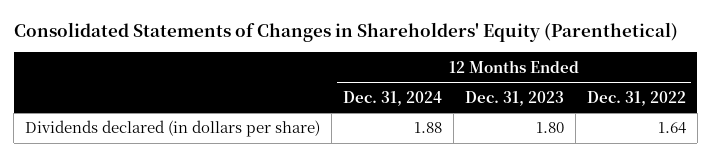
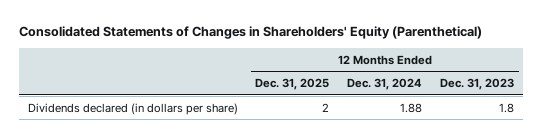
[586,90,686,106] Dec. 31, 2022 -> none
none -> [255,77,330,90] Dec. 31, 2025
[535,122,564,134] 1.80 -> [499,102,515,113] 1.8

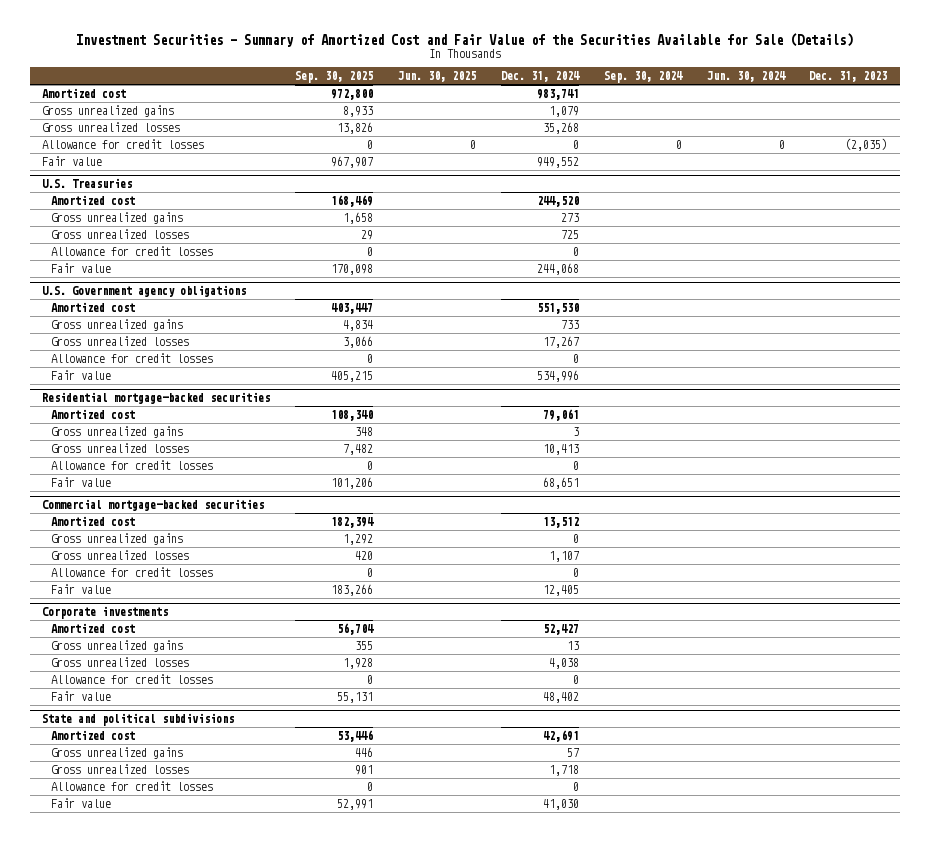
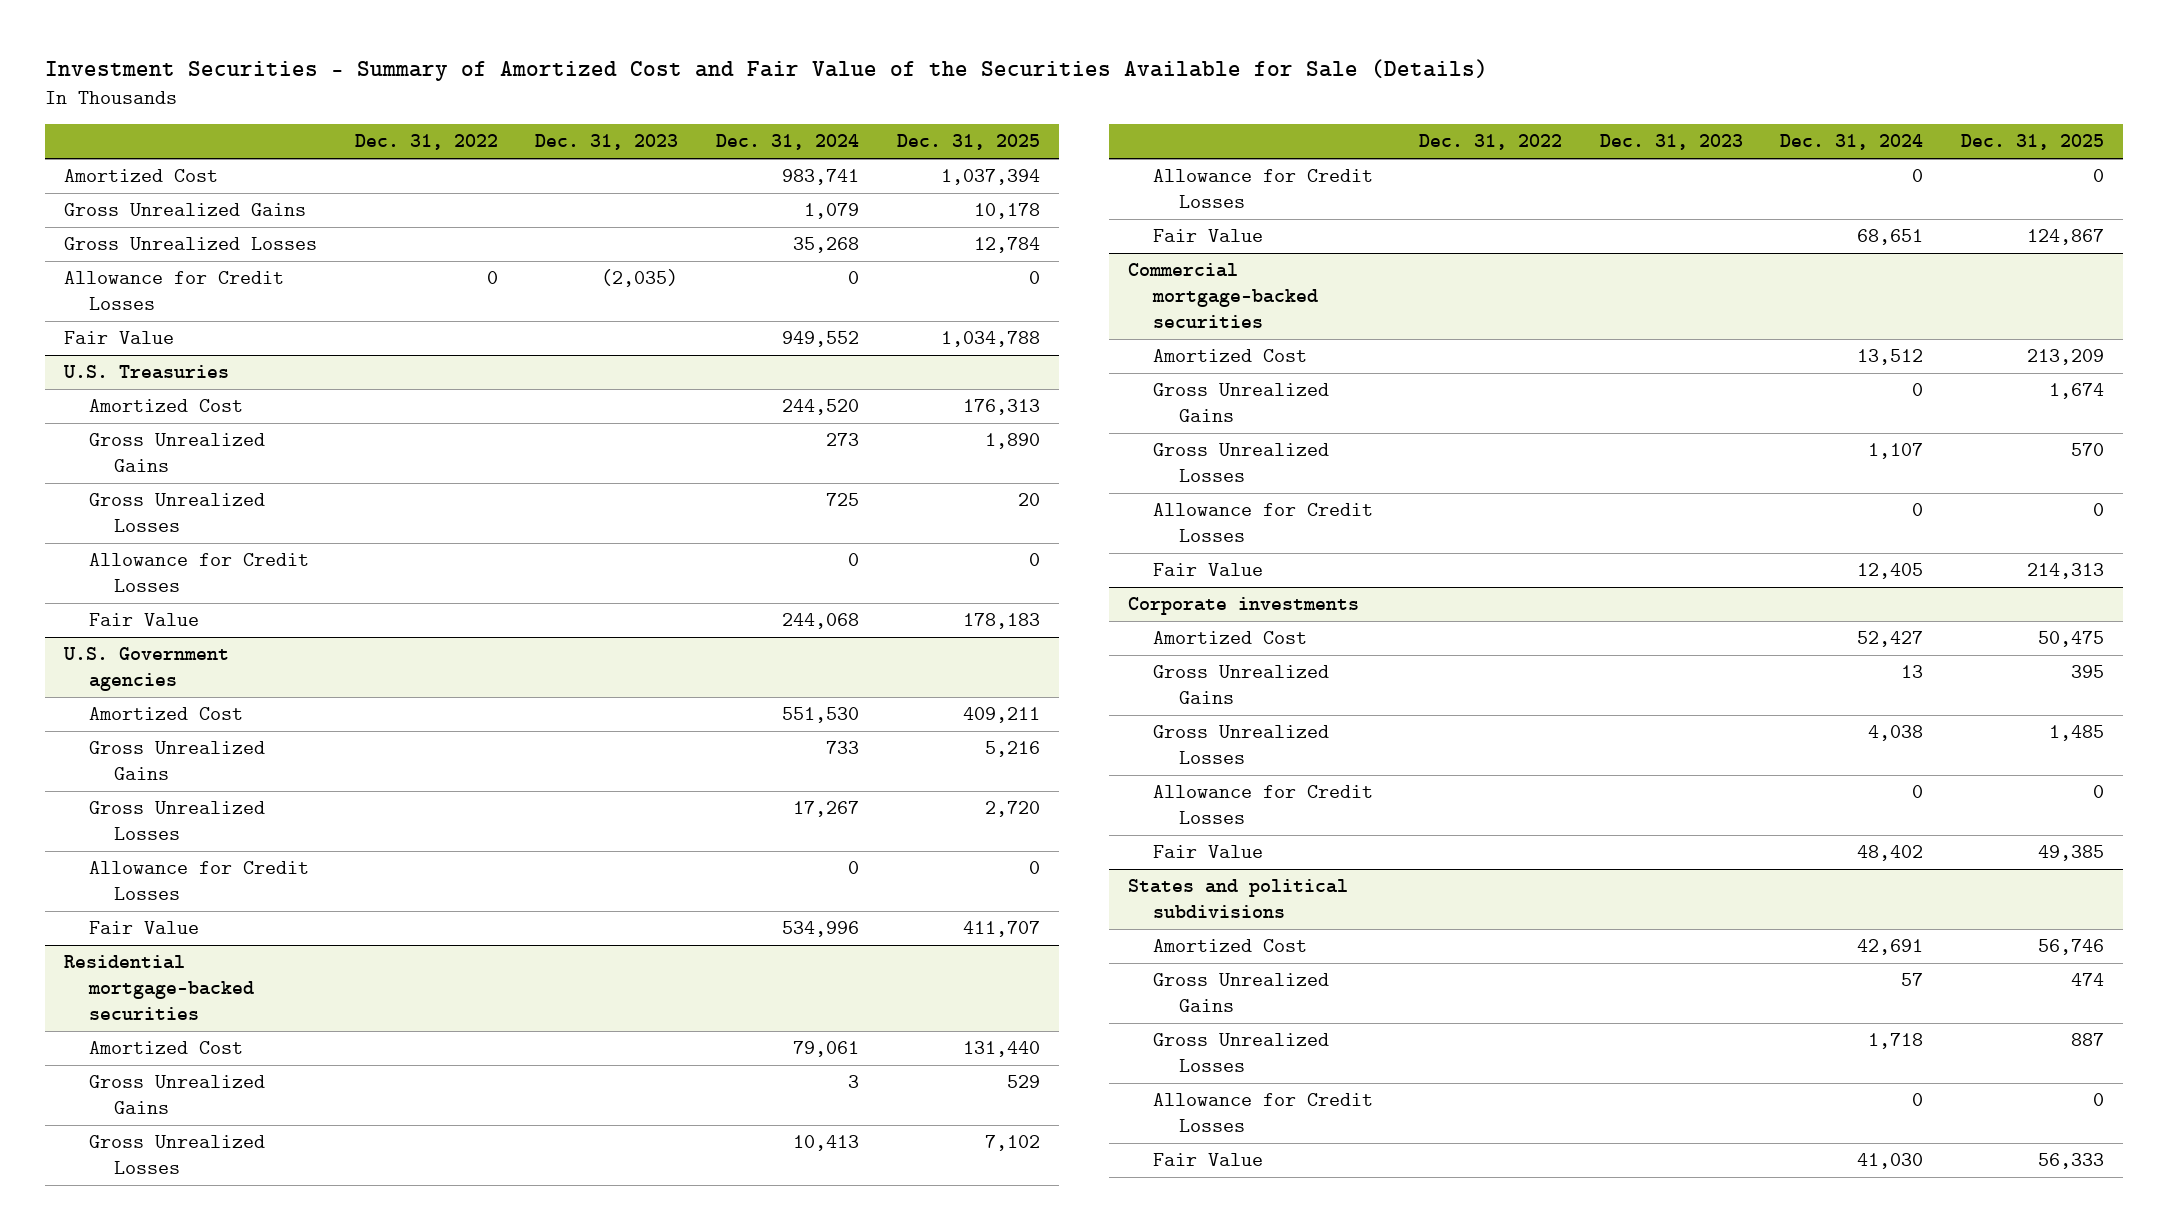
[295,71,374,84] Sep. 30, 2025 -> none
[397,71,476,83] Jun. 30, 2025 -> none
[603,71,683,84] Sep. 30, 2024 -> none
[706,71,786,83] Jun. 30, 2024 -> none
none -> [354,134,498,151] Dec. 31, 2022
none -> [896,134,1040,151] Dec. 31, 2025
[42,87,127,98] Amortized cost -> [63,169,218,183] Amortized Cost
[42,104,175,117] Gross unrealized gains -> [63,203,306,217] Gross Unrealized Gains
[42,121,181,132] Gross unrealized losses -> [63,237,317,251] Gross Unrealized Losses
[42,138,205,149] Allowance for credit losses -> [63,271,284,311] Allowance for Credit Losses
[42,155,103,166] Fair value -> [63,331,174,345] Fair Value
[50,194,135,205] Amortized cost -> [89,399,244,413] Amortized Cost
[50,211,183,224] Gross unrealized gains -> [89,433,266,473] Gross Unrealized Gains
[50,228,189,239] Gross unrealized losses -> [89,493,266,533] Gross Unrealized Losses
[50,245,213,256] Allowance for credit losses -> [89,553,310,593] Allowance for Credit Losses
[50,262,111,273] Fair value -> [89,613,200,627] Fair Value
[42,285,247,298] U.S. Government agency obligations -> [62,647,229,692] U.S. Government agencies
[50,301,135,312] Amortized cost -> [89,707,244,721] Amortized Cost
[50,318,183,331] Gross unrealized gains -> [89,741,266,781] Gross Unrealized Gains
[50,335,189,346] Gross unrealized losses -> [89,801,266,841] Gross Unrealized Losses
[50,352,213,363] Allowance for credit losses -> [89,861,310,901] Allowance for Credit Losses
[50,369,111,380] Fair value -> [89,921,200,935] Fair Value
[50,408,135,419] Amortized cost -> [89,1041,244,1055] Amortized Cost
[50,425,183,438] Gross unrealized gains -> [89,1075,266,1115] Gross Unrealized Gains
[50,442,189,453] Gross unrealized losses -> [89,1135,266,1175] Gross Unrealized Losses
[50,459,213,470] Allowance for credit losses -> [1153,169,1374,209] Allowance for Credit Losses
[50,476,111,487] Fair value -> [1153,229,1264,243] Fair Value
[50,515,135,526] Amortized cost -> [1153,349,1308,363] Amortized Cost
[50,532,183,545] Gross unrealized gains -> [1153,383,1330,423] Gross Unrealized Gains
[50,549,189,560] Gross unrealized losses -> [1153,443,1330,483] Gross Unrealized Losses
[50,566,213,577] Allowance for credit losses -> [1153,503,1374,543] Allowance for Credit Losses
[50,583,111,594] Fair value -> [1153,563,1264,577] Fair Value
[50,622,135,633] Amortized cost -> [1153,631,1308,645] Amortized Cost
[50,639,183,652] Gross unrealized gains -> [1153,665,1330,705] Gross Unrealized Gains
[50,656,189,667] Gross unrealized losses -> [1153,725,1330,765] Gross Unrealized Losses
[50,673,213,684] Allowance for credit losses -> [1153,785,1374,825] Allowance for Credit Losses
[50,690,111,701] Fair value -> [1153,845,1264,859] Fair Value
[42,713,235,727] State and political subdivisions -> [1128,879,1349,919] States and political subdivisions
[50,729,135,740] Amortized cost -> [1153,939,1308,953] Amortized Cost
[50,746,183,759] Gross unrealized gains -> [1153,973,1330,1013] Gross Unrealized Gains
[50,763,189,774] Gross unrealized losses -> [1153,1033,1330,1073] Gross Unrealized Losses
[50,780,213,791] Allowance for credit losses -> [1153,1093,1374,1133] Allowance for Credit Losses
[50,797,111,808] Fair value -> [1153,1153,1264,1167] Fair Value

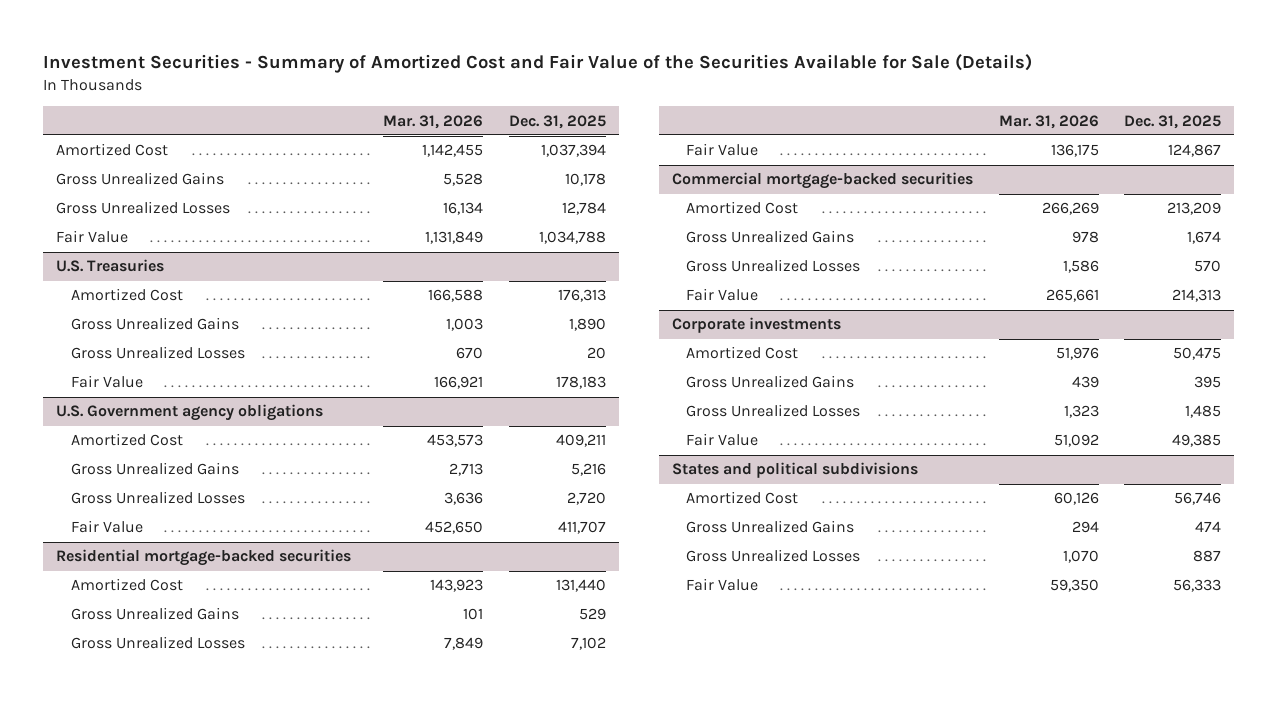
[354,134,498,151] Dec. 31, 2022 -> none
[535,134,679,151] Dec. 31, 2023 -> none
[715,134,859,151] Dec. 31, 2024 -> none
none -> [383,114,484,129] Mar. 31, 2026
[63,271,284,311] Allowance for Credit Losses -> none
[89,553,310,593] Allowance for Credit Losses -> none
[62,647,229,692] U.S. Government agencies -> [56,404,324,422] U.S. Government agency obligations
[89,861,310,901] Allowance for Credit Losses -> none
[1153,169,1374,209] Allowance for Credit Losses -> none
[1153,503,1374,543] Allowance for Credit Losses -> none
[1153,785,1374,825] Allowance for Credit Losses -> none
[1153,1093,1374,1133] Allowance for Credit Losses -> none

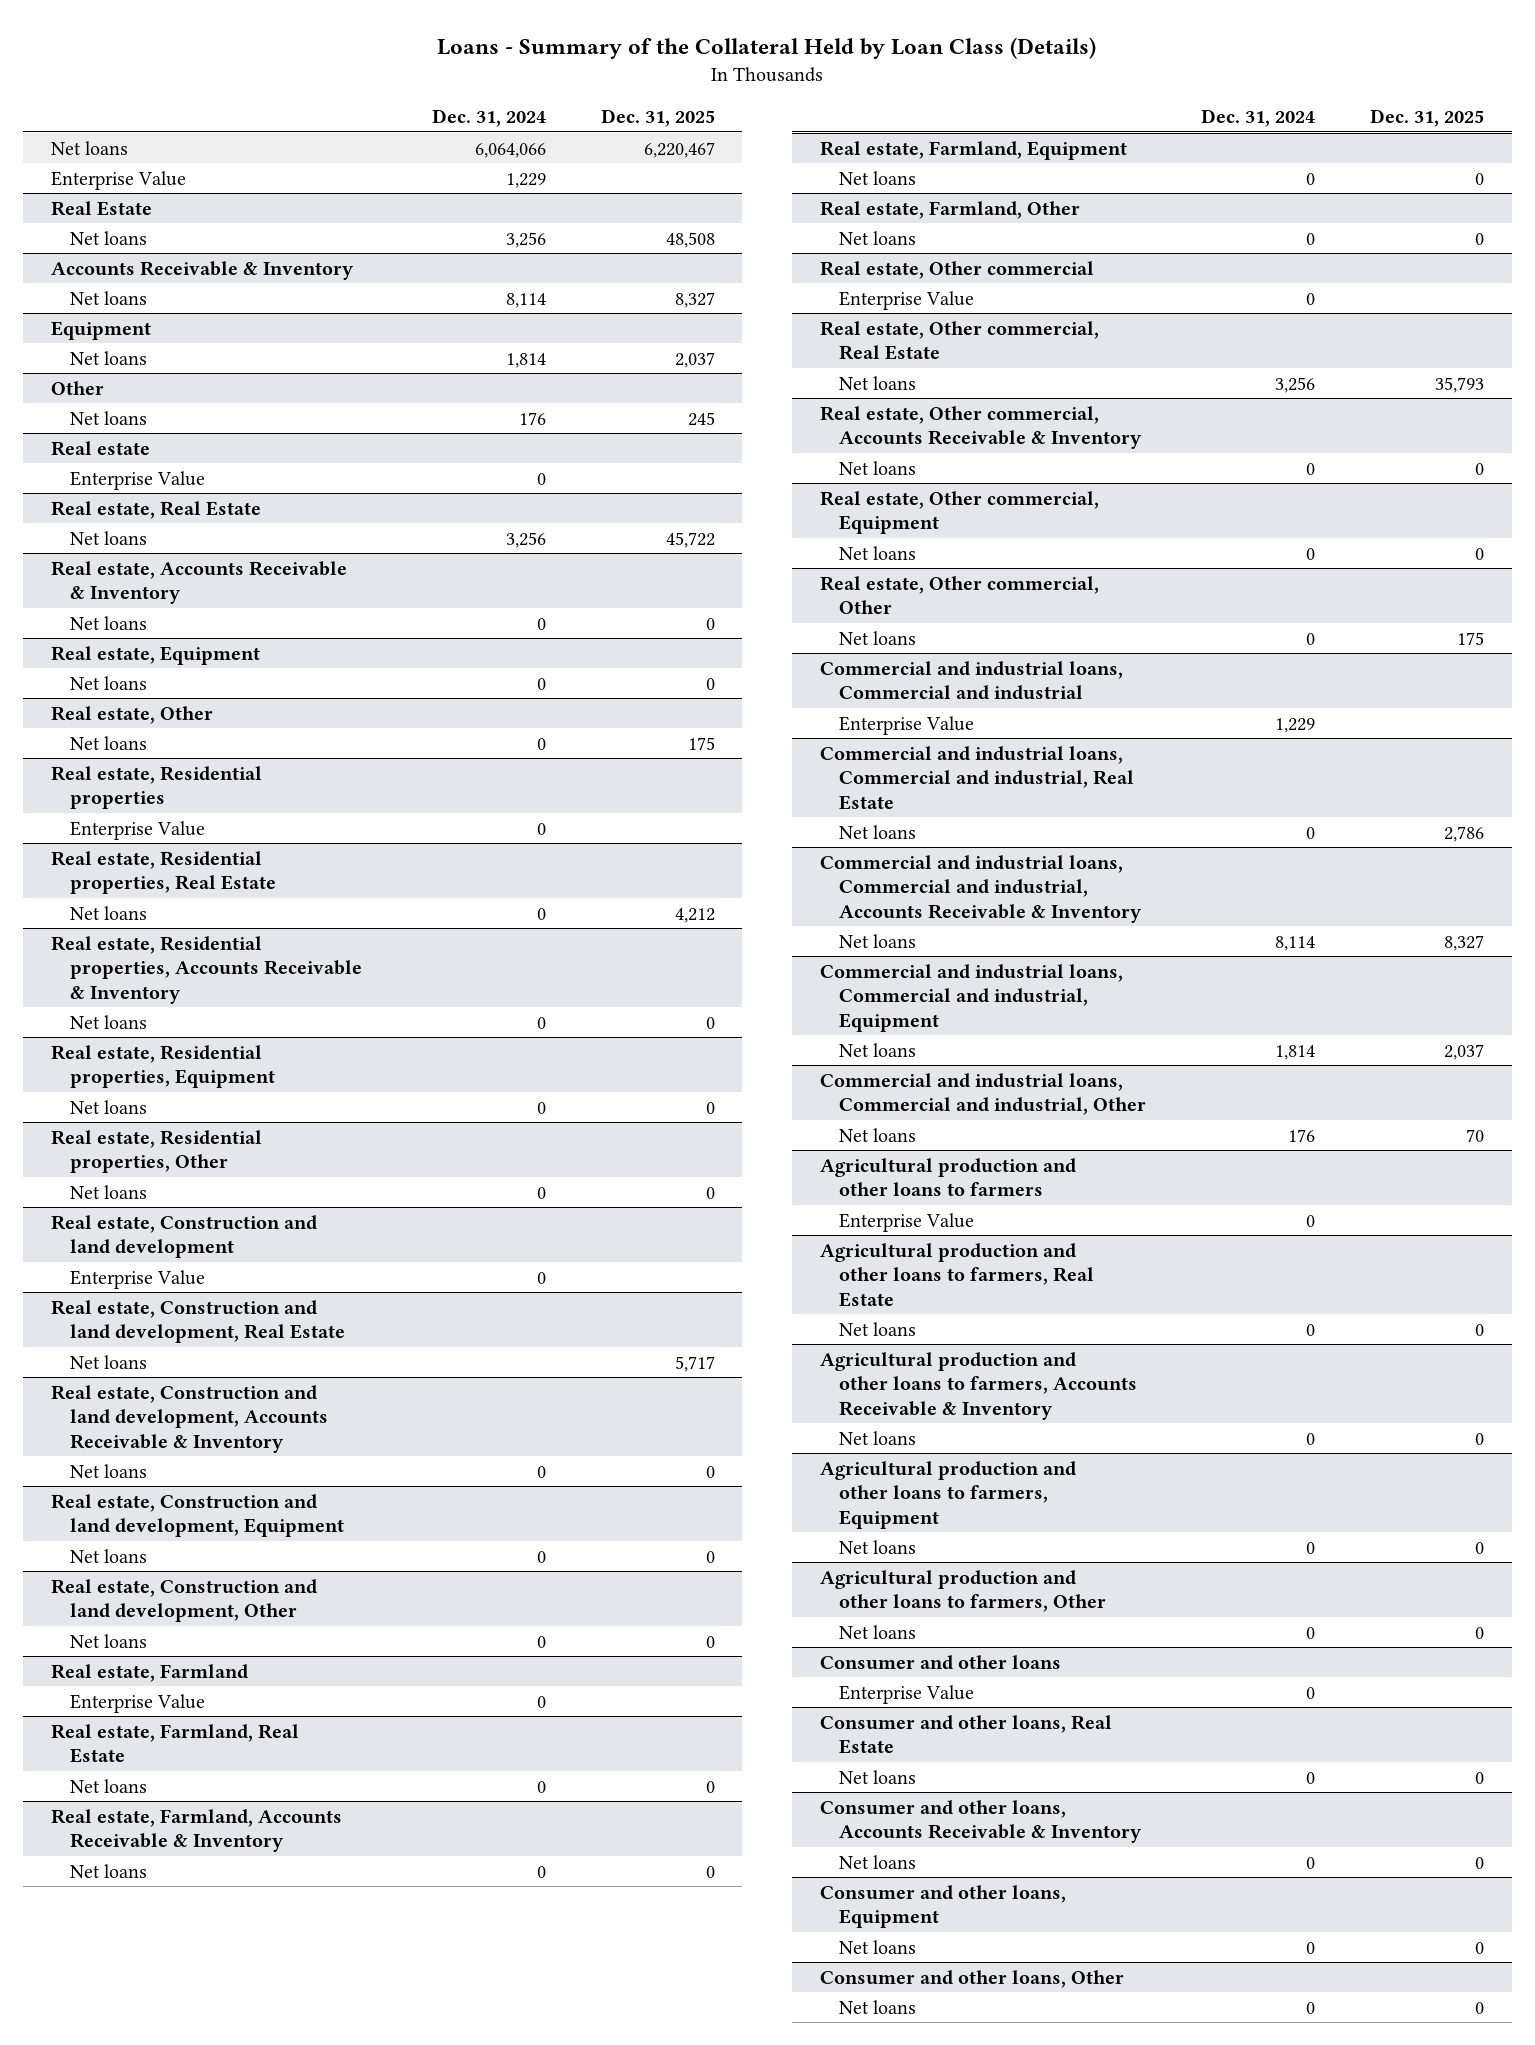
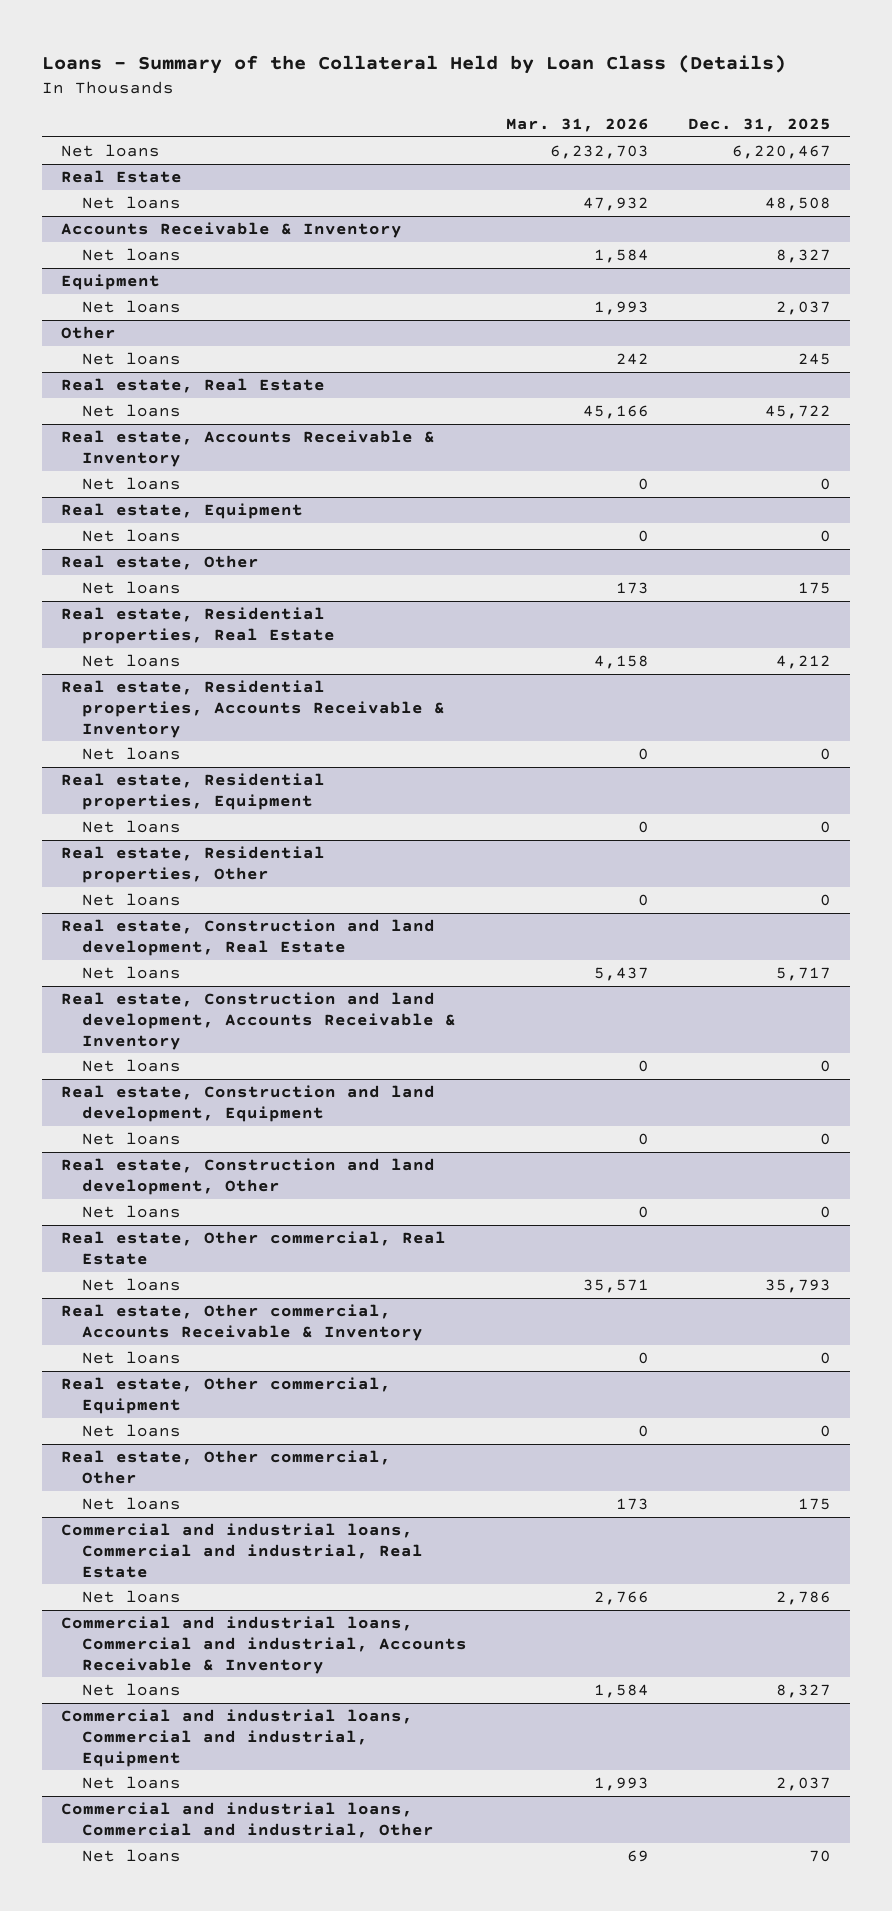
[432,108,547,127] Dec. 31, 2024 -> none
none -> [505,118,649,133] Mar. 31, 2026
[50,170,186,190] Enterprise Value -> none
[50,440,150,456] Real estate -> none
[70,470,206,490] Enterprise Value -> none
[50,765,262,810] Real estate, Residential properties -> none
[70,820,206,840] Enterprise Value -> none
[50,1214,317,1259] Real estate, Construction and land development -> none
[70,1269,206,1289] Enterprise Value -> none
[50,1663,248,1682] Real estate, Farmland -> none
[70,1693,206,1713] Enterprise Value -> none
[50,1723,299,1764] Real estate, Farmland, Real Estate -> none
[70,1778,148,1793] Net loans -> none
[50,1808,342,1853] Real estate, Farmland, Accounts Receivable & Inventory -> none
[70,1863,148,1878] Net loans -> none
[819,140,1127,160] Real estate, Farmland, Equipment -> none
[839,170,917,185] Net loans -> none
[819,200,1080,219] Real estate, Farmland, Other -> none
[839,230,917,245] Net loans -> none
[819,260,1094,279] Real estate, Other commercial -> none
[839,290,975,310] Enterprise Value -> none
[819,660,1123,701] Commercial and industrial loans, Commercial and industrial -> none
[839,715,975,735] Enterprise Value -> none
[819,1157,1076,1197] Agricultural production and other loans to farmers -> none
[839,1212,975,1232] Enterprise Value -> none
[819,1242,1095,1307] Agricultural production and other loans to farmers, Real Estate -> none
[839,1321,917,1336] Net loans -> none
[819,1351,1138,1420] Agricultural production and other loans to farmers, Accounts Receivable & Inventory -> none
[839,1430,917,1445] Net loans -> none
[819,1460,1076,1529] Agricultural production and other loans to farmers, Equipment -> none
[839,1539,917,1554] Net loans -> none
[819,1569,1107,1613] Agricultural production and other loans to farmers, Other -> none
[839,1624,917,1639] Net loans -> none
[819,1654,1061,1670] Consumer and other loans -> none
[839,1684,975,1704] Enterprise Value -> none
[819,1714,1112,1755] Consumer and other loans, Real Estate -> none
[839,1769,917,1784] Net loans -> none
[819,1799,1143,1844] Consumer and other loans, Accounts Receivable & Inventory -> none
[839,1854,917,1869] Net loans -> none
[819,1884,1066,1929] Consumer and other loans, Equipment -> none
[839,1939,917,1954] Net loans -> none
[819,1969,1124,1988] Consumer and other loans, Other -> none
[839,1999,917,2014] Net loans -> none

